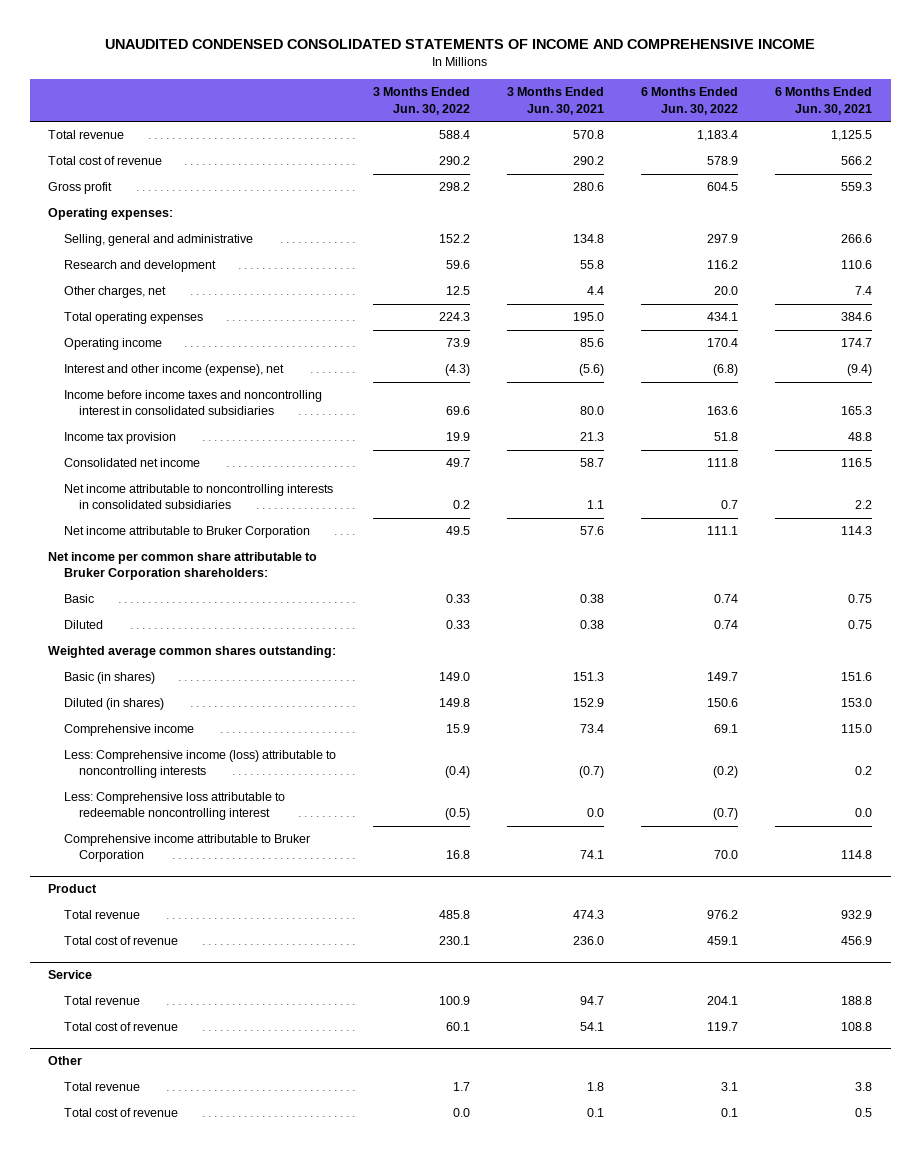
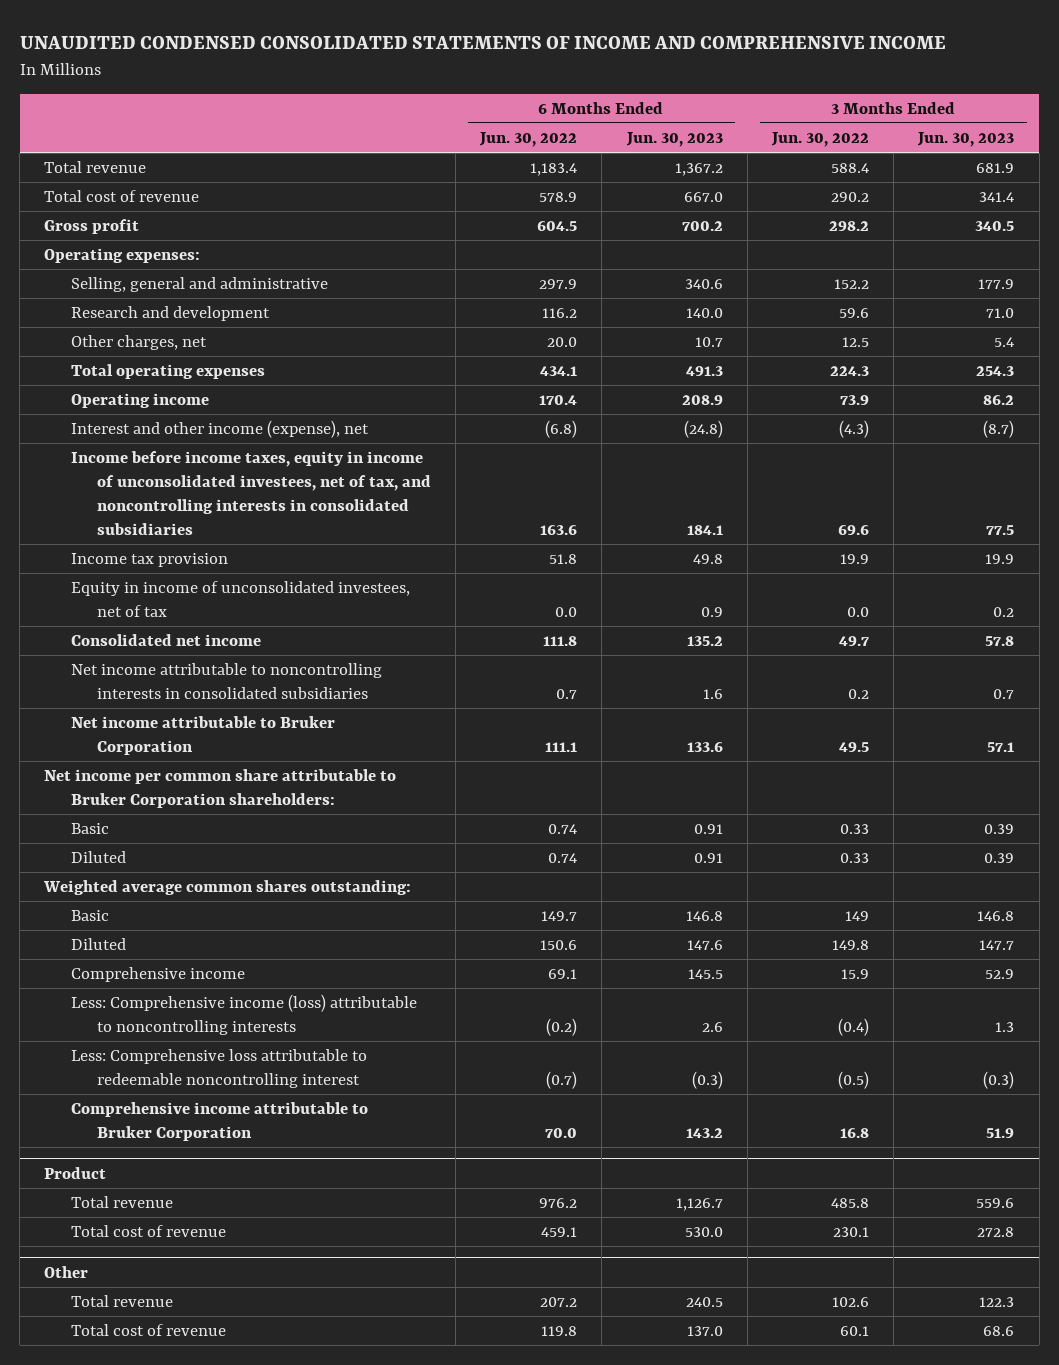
[507,87,605,115] 3 Months Ended Jun. 30, 2021 -> none
[775,87,873,115] 6 Months Ended Jun. 30, 2021 -> none
none -> [625,132,723,148] Jun. 30, 2023
none -> [917,132,1015,148] Jun. 30, 2023
[63,390,322,416] Income before income taxes and noncontrolling interest in consolidated subsidiaries -> [70,451,431,536] Income before income taxes, equity in income of unconsolidated investees, net of tax, and noncontrolling interests in consolidated subsidiaries
none -> [70,581,410,618] Equity in income of unconsolidated investees, net of tax
[63,672,155,685] Basic (in shares) -> [70,910,109,922] Basic
[439,672,471,682] 149.0 -> [845,911,870,922] 149
[63,698,164,711] Diluted (in shares) -> [70,938,126,951] Diluted
[48,970,93,980] Service -> none
[63,996,140,1006] Total revenue -> none
[63,1022,178,1032] Total cost of revenue -> none
[453,1082,471,1092] 1.7 -> [832,1297,870,1308] 102.6
[721,1082,739,1092] 3.1 -> [540,1297,578,1308] 207.2
[453,1108,471,1118] 0.0 -> [840,1326,870,1337] 60.1
[721,1108,739,1118] 0.1 -> [541,1326,578,1337] 119.8

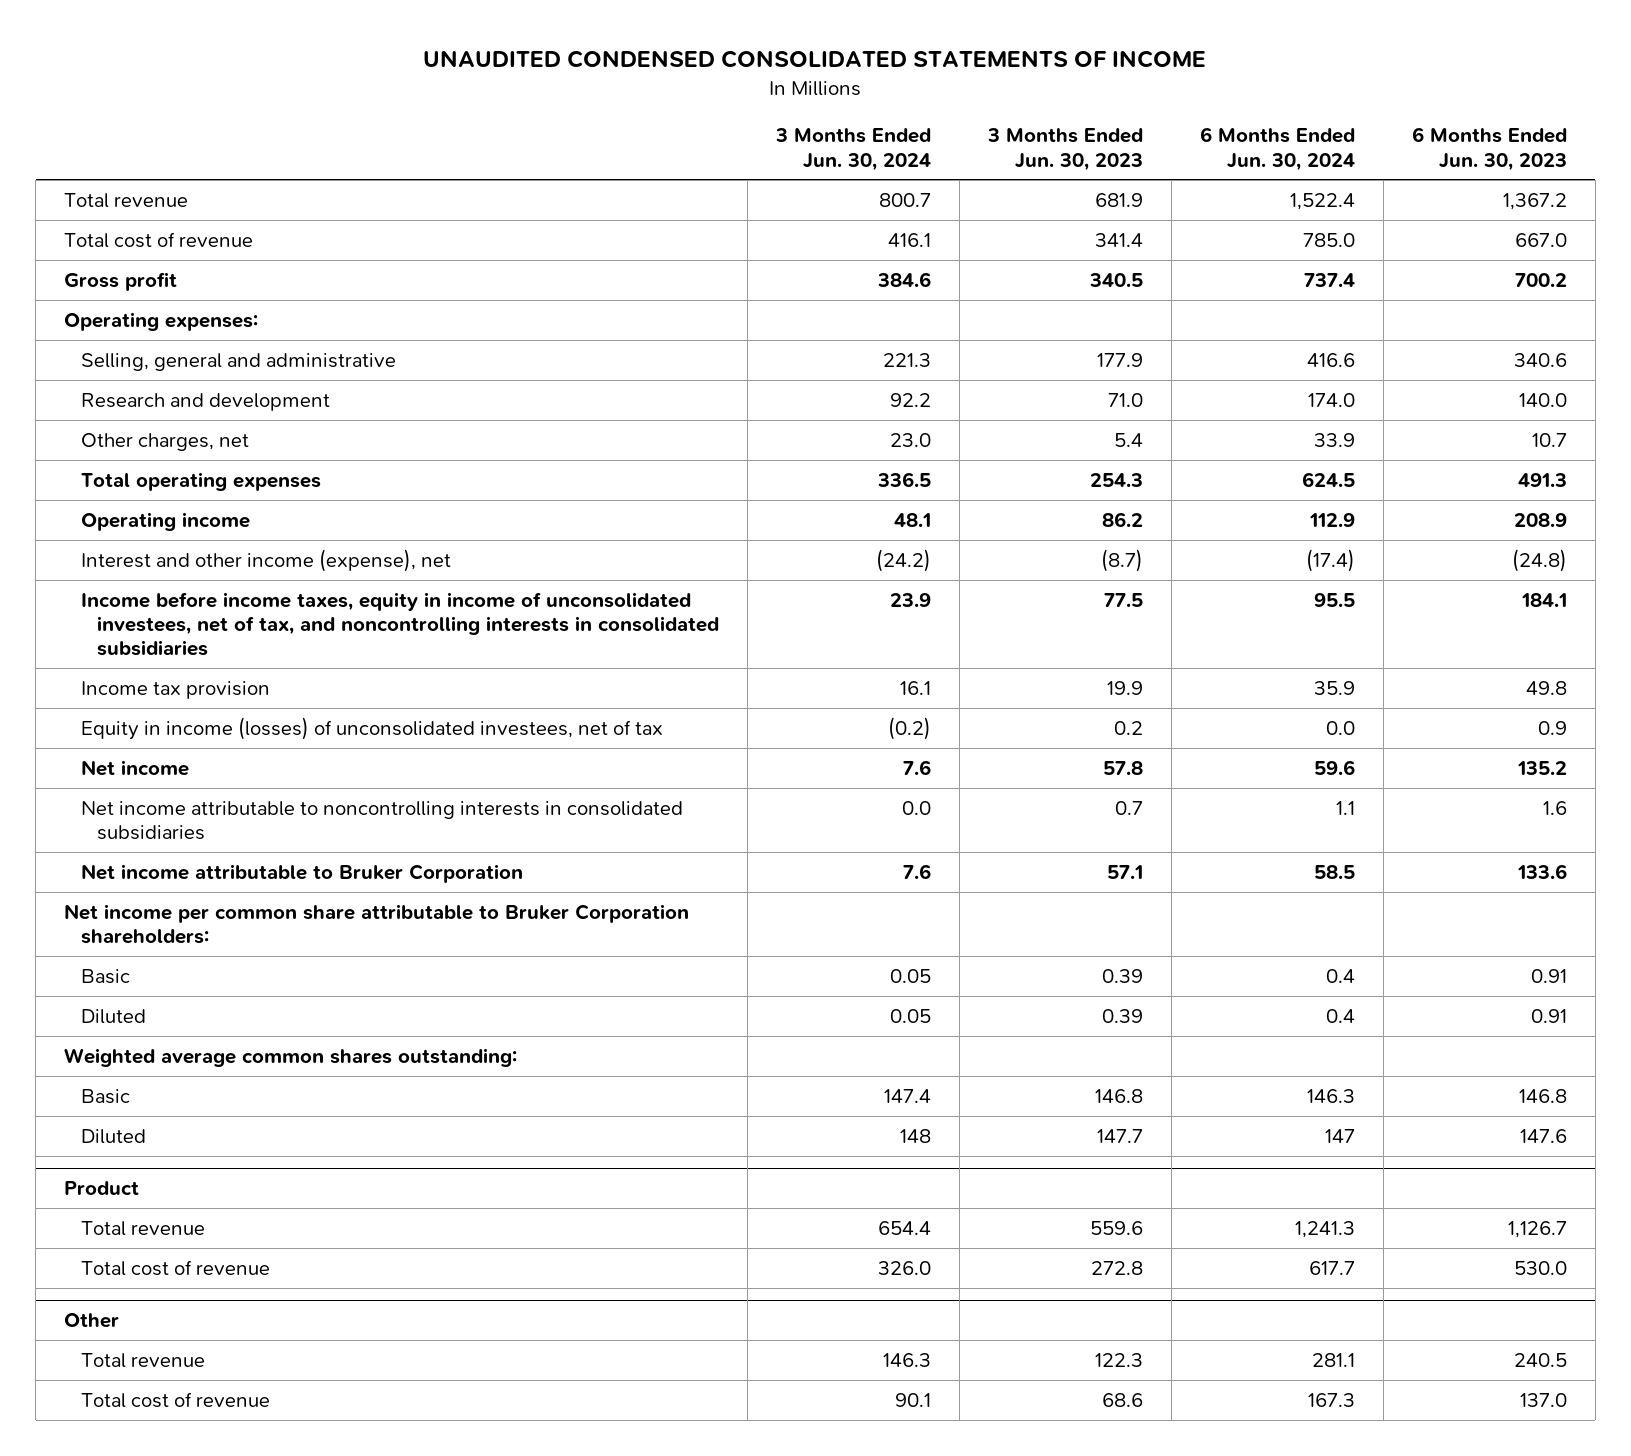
[19,36,946,50] UNAUDITED CONDENSED CONSOLIDATED STATEMENTS OF INCOME AND COMPREHENSIVE INCOME -> [423,50,1207,69] UNAUDITED CONDENSED CONSOLIDATED STATEMENTS OF INCOME
[479,132,578,148] Jun. 30, 2022 -> none
[771,132,870,148] Jun. 30, 2022 -> none
none -> [775,128,932,171] 3 Months Ended Jun. 30, 2024
none -> [1199,127,1355,171] 6 Months Ended Jun. 30, 2024
[70,581,410,618] Equity in income of unconsolidated investees, net of tax -> [80,716,663,740] Equity in income (losses) of unconsolidated investees, net of tax
[70,634,261,647] Consolidated net income -> [80,759,189,776] Net income
[70,967,245,983] Comprehensive income -> none
[70,994,417,1036] Less: Comprehensive income (loss) attributable to noncontrolling interests -> none
[70,1049,367,1089] Less: Comprehensive loss attributable to redeemable noncontrolling interest -> none
[70,1102,368,1142] Comprehensive income attributable to Bruker Corporation -> none

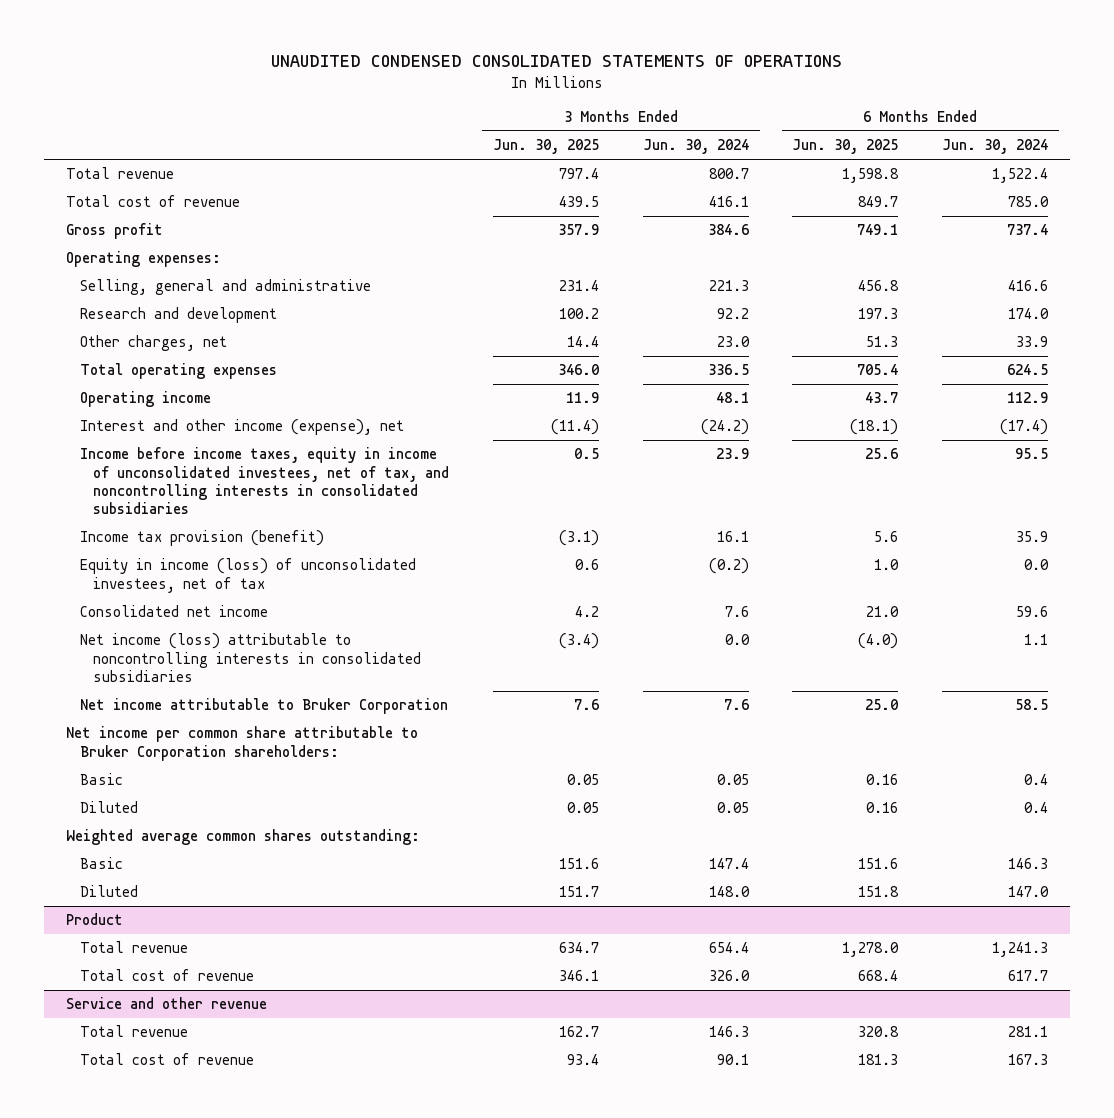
[423,50,1207,69] UNAUDITED CONDENSED CONSOLIDATED STATEMENTS OF INCOME -> [271,55,843,68] UNAUDITED CONDENSED CONSOLIDATED STATEMENTS OF OPERATIONS
[986,128,1143,171] 3 Months Ended Jun. 30, 2023 -> none
[1411,127,1567,171] 6 Months Ended Jun. 30, 2023 -> none
none -> [492,139,599,155] Jun. 30, 2025
none -> [792,139,899,155] Jun. 30, 2025
[80,680,270,699] Income tax provision -> [79,530,324,547] Income tax provision (benefit)
[80,716,663,740] Equity in income (losses) of unconsolidated investees, net of tax -> [79,558,416,593] Equity in income (loss) of unconsolidated investees, net of tax
[80,759,189,776] Net income -> [79,605,268,618] Consolidated net income
[80,800,683,841] Net income attributable to noncontrolling interests in consolidated subsidiaries -> [79,633,422,682] Net income (loss) attributable to noncontrolling interests in consolidated subsidiaries
[900,1128,932,1143] 148 -> [708,886,750,898] 148.0
[1324,1128,1355,1143] 147 -> [1008,886,1050,898] 147.0
[63,1312,119,1328] Other -> [65,997,267,1010] Service and other revenue

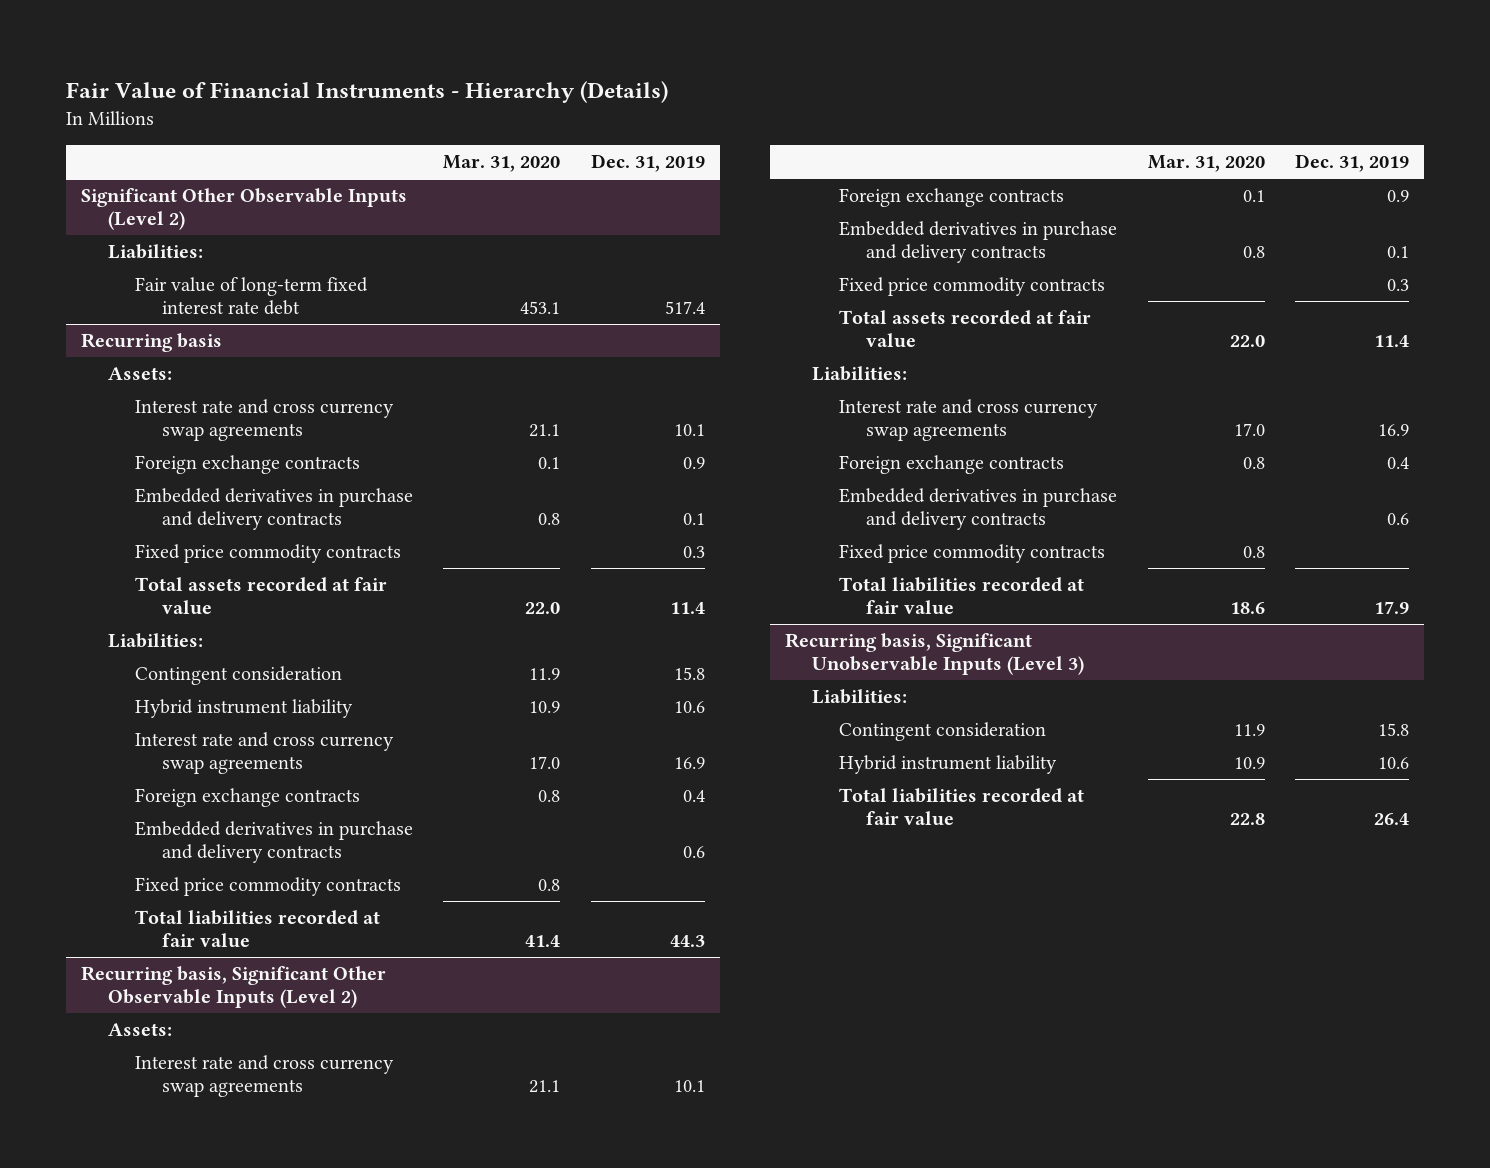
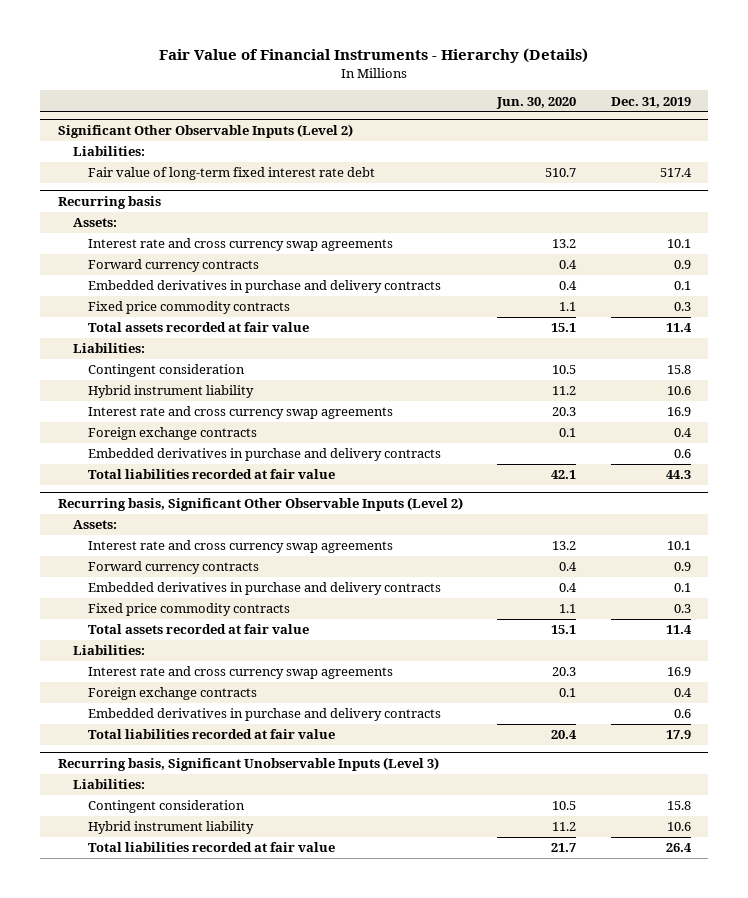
[443,155,561,173] Mar. 31, 2020 -> none
none -> [496,96,577,109] Jun. 30, 2020
[135,455,361,475] Foreign exchange contracts -> [87,259,259,273] Forward currency contracts
[135,877,402,897] Fixed price commodity contracts -> none
[839,188,1065,208] Foreign exchange contracts -> [87,561,259,575] Forward currency contracts
[839,544,1106,564] Fixed price commodity contracts -> none

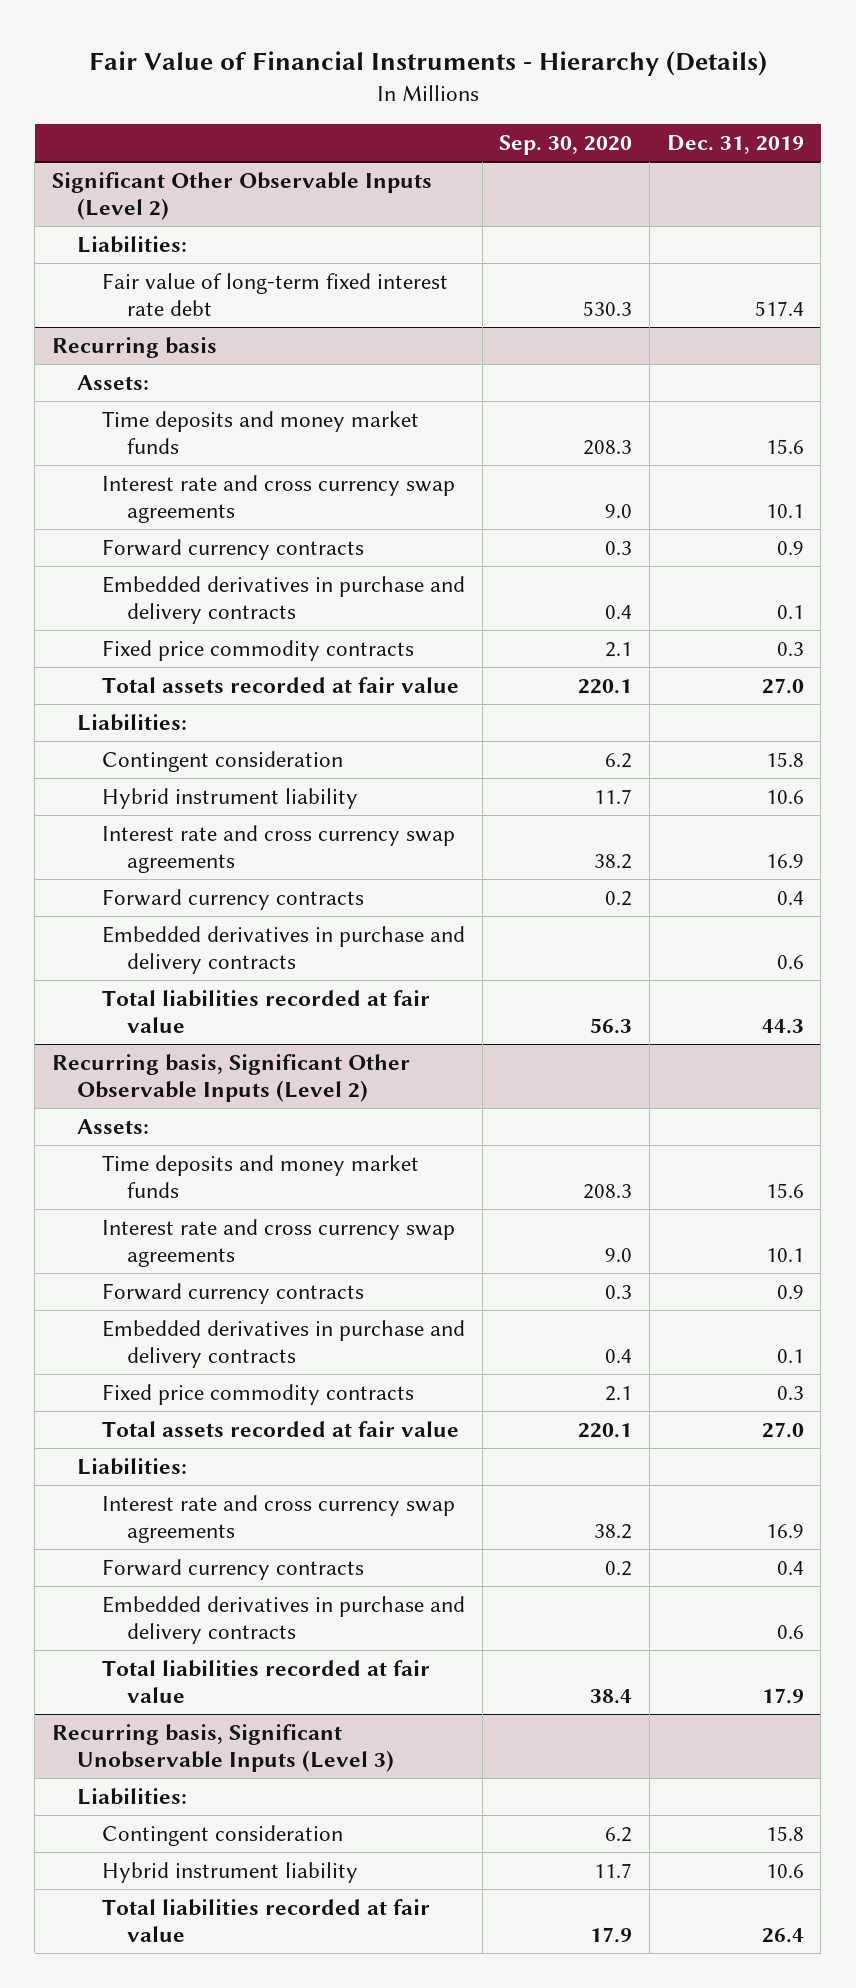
[496,96,577,109] Jun. 30, 2020 -> none
none -> [499,135,633,156] Sep. 30, 2020
none -> [102,411,420,455] Time deposits and money market funds
[665,323,692,333] 11.4 -> [761,678,804,695] 27.0
[87,427,257,441] Foreign exchange contracts -> [102,889,365,911] Forward currency contracts
none -> [102,1155,420,1199] Time deposits and money market funds
[665,625,692,635] 11.4 -> [761,1422,804,1439] 27.0
[87,687,257,701] Foreign exchange contracts -> [102,1559,365,1581] Forward currency contracts

